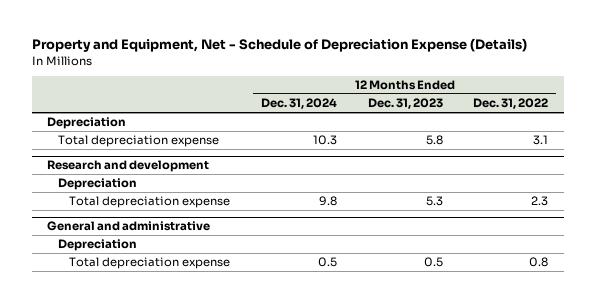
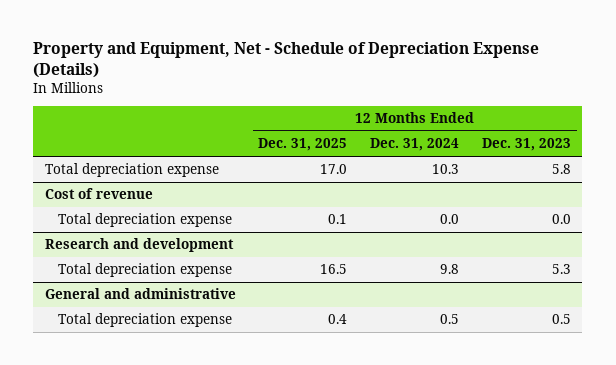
[473,98,549,110] Dec. 31, 2022 -> none
none -> [258,138,348,152] Dec. 31, 2025
[47,117,127,130] Depreciation -> none
none -> [44,188,153,200] Cost of revenue
none -> [58,213,233,228] Total depreciation expense
[58,178,138,191] Depreciation -> none
[58,239,138,252] Depreciation -> none

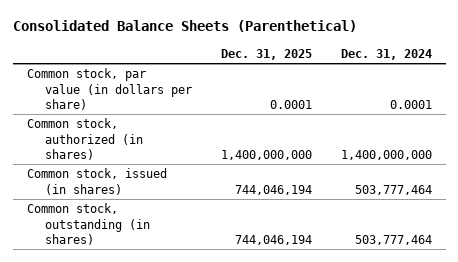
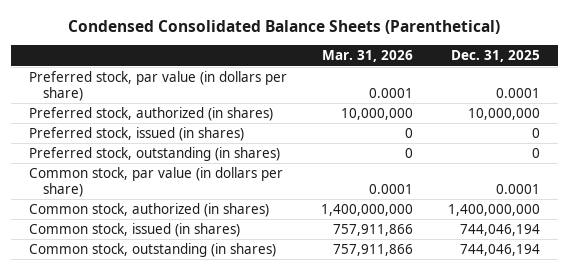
[12,20,357,33] Consolidated Balance Sheets (Parenthetical) -> [68,19,501,34] Condensed Consolidated Balance Sheets (Parenthetical)
[340,48,432,60] Dec. 31, 2024 -> none
none -> [322,50,414,63] Mar. 31, 2026
none -> [28,71,287,101] Preferred stock, par value (in dollars per share)
none -> [28,107,273,122] Preferred stock, authorized (in shares)
none -> [28,127,244,142] Preferred stock, issued (in shares)
none -> [28,147,280,162] Preferred stock, outstanding (in shares)

